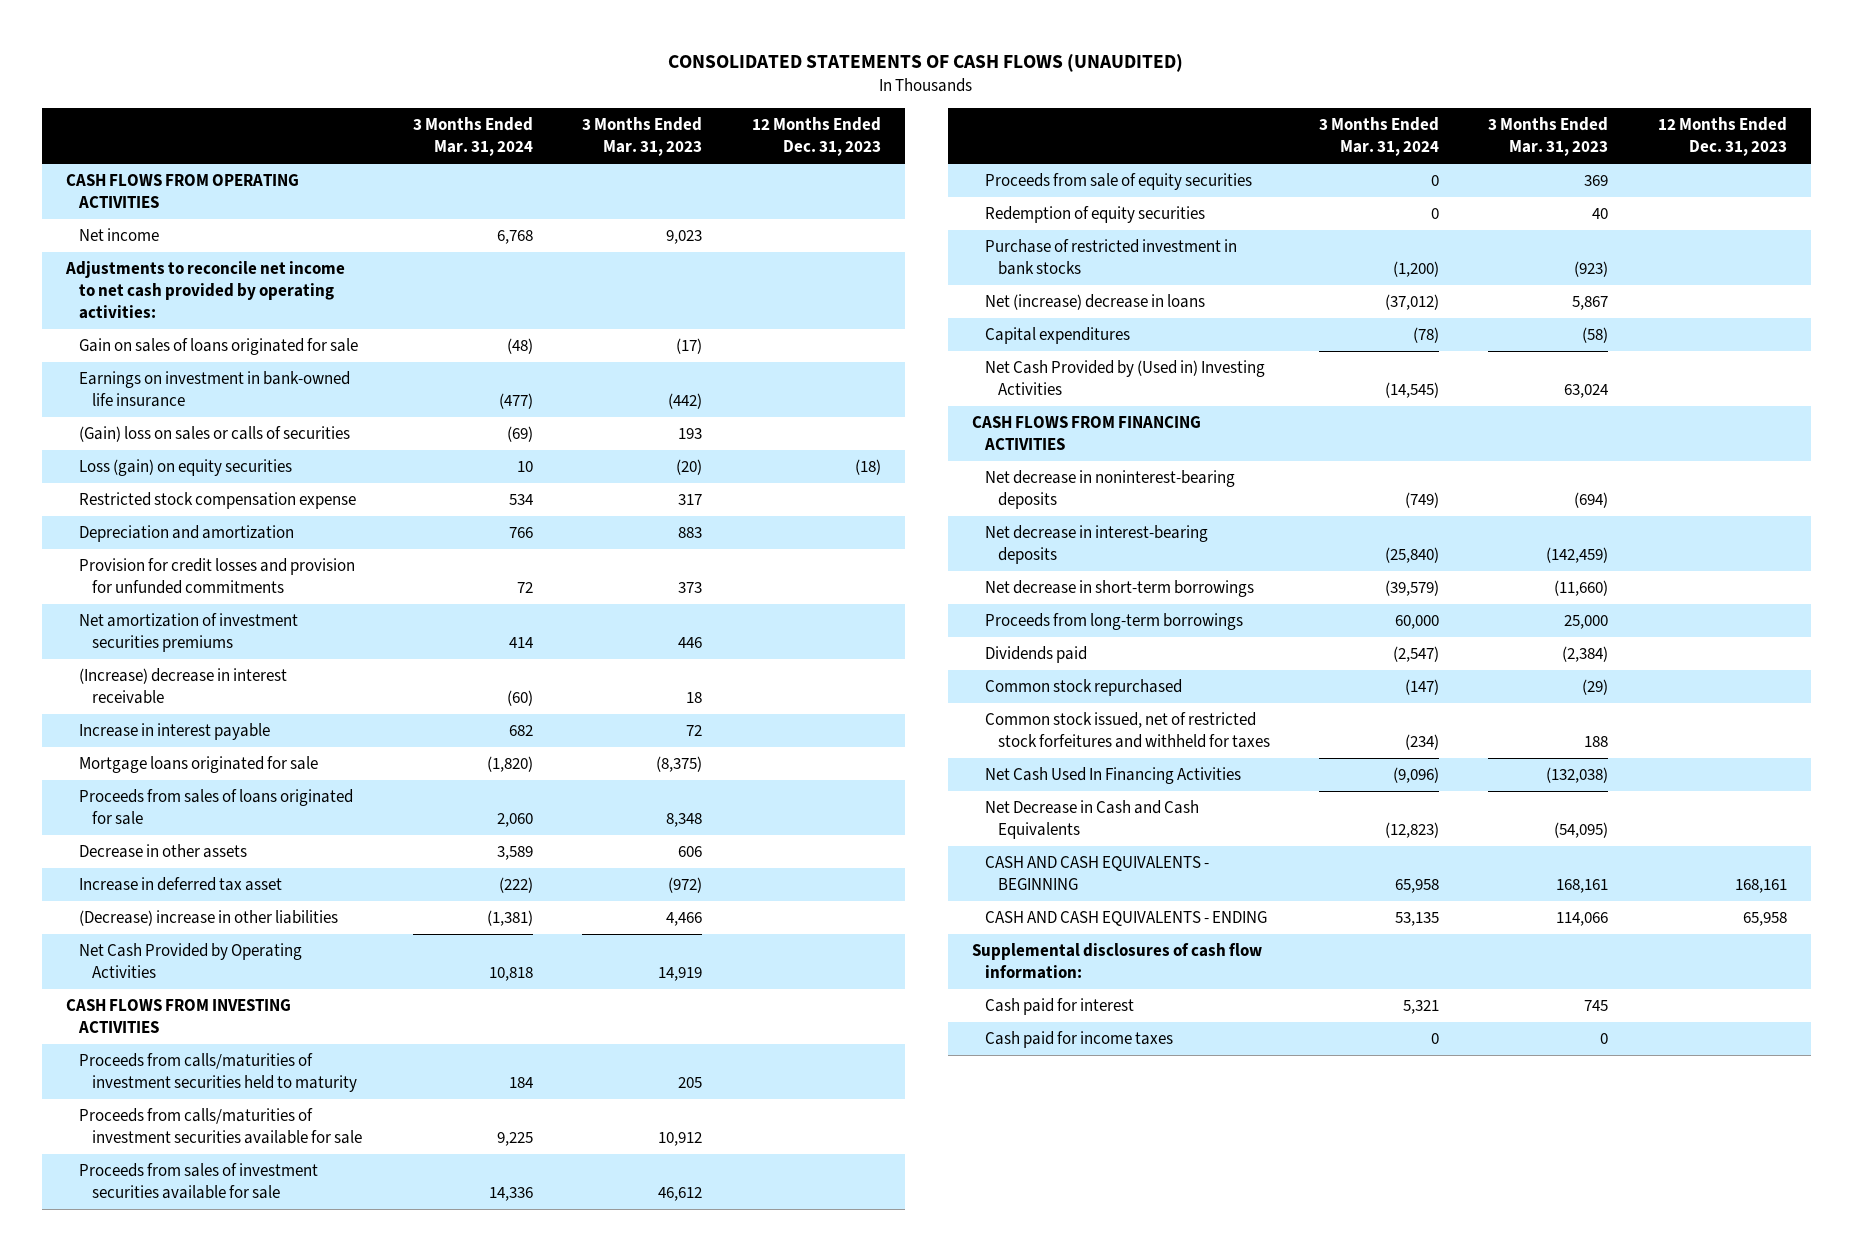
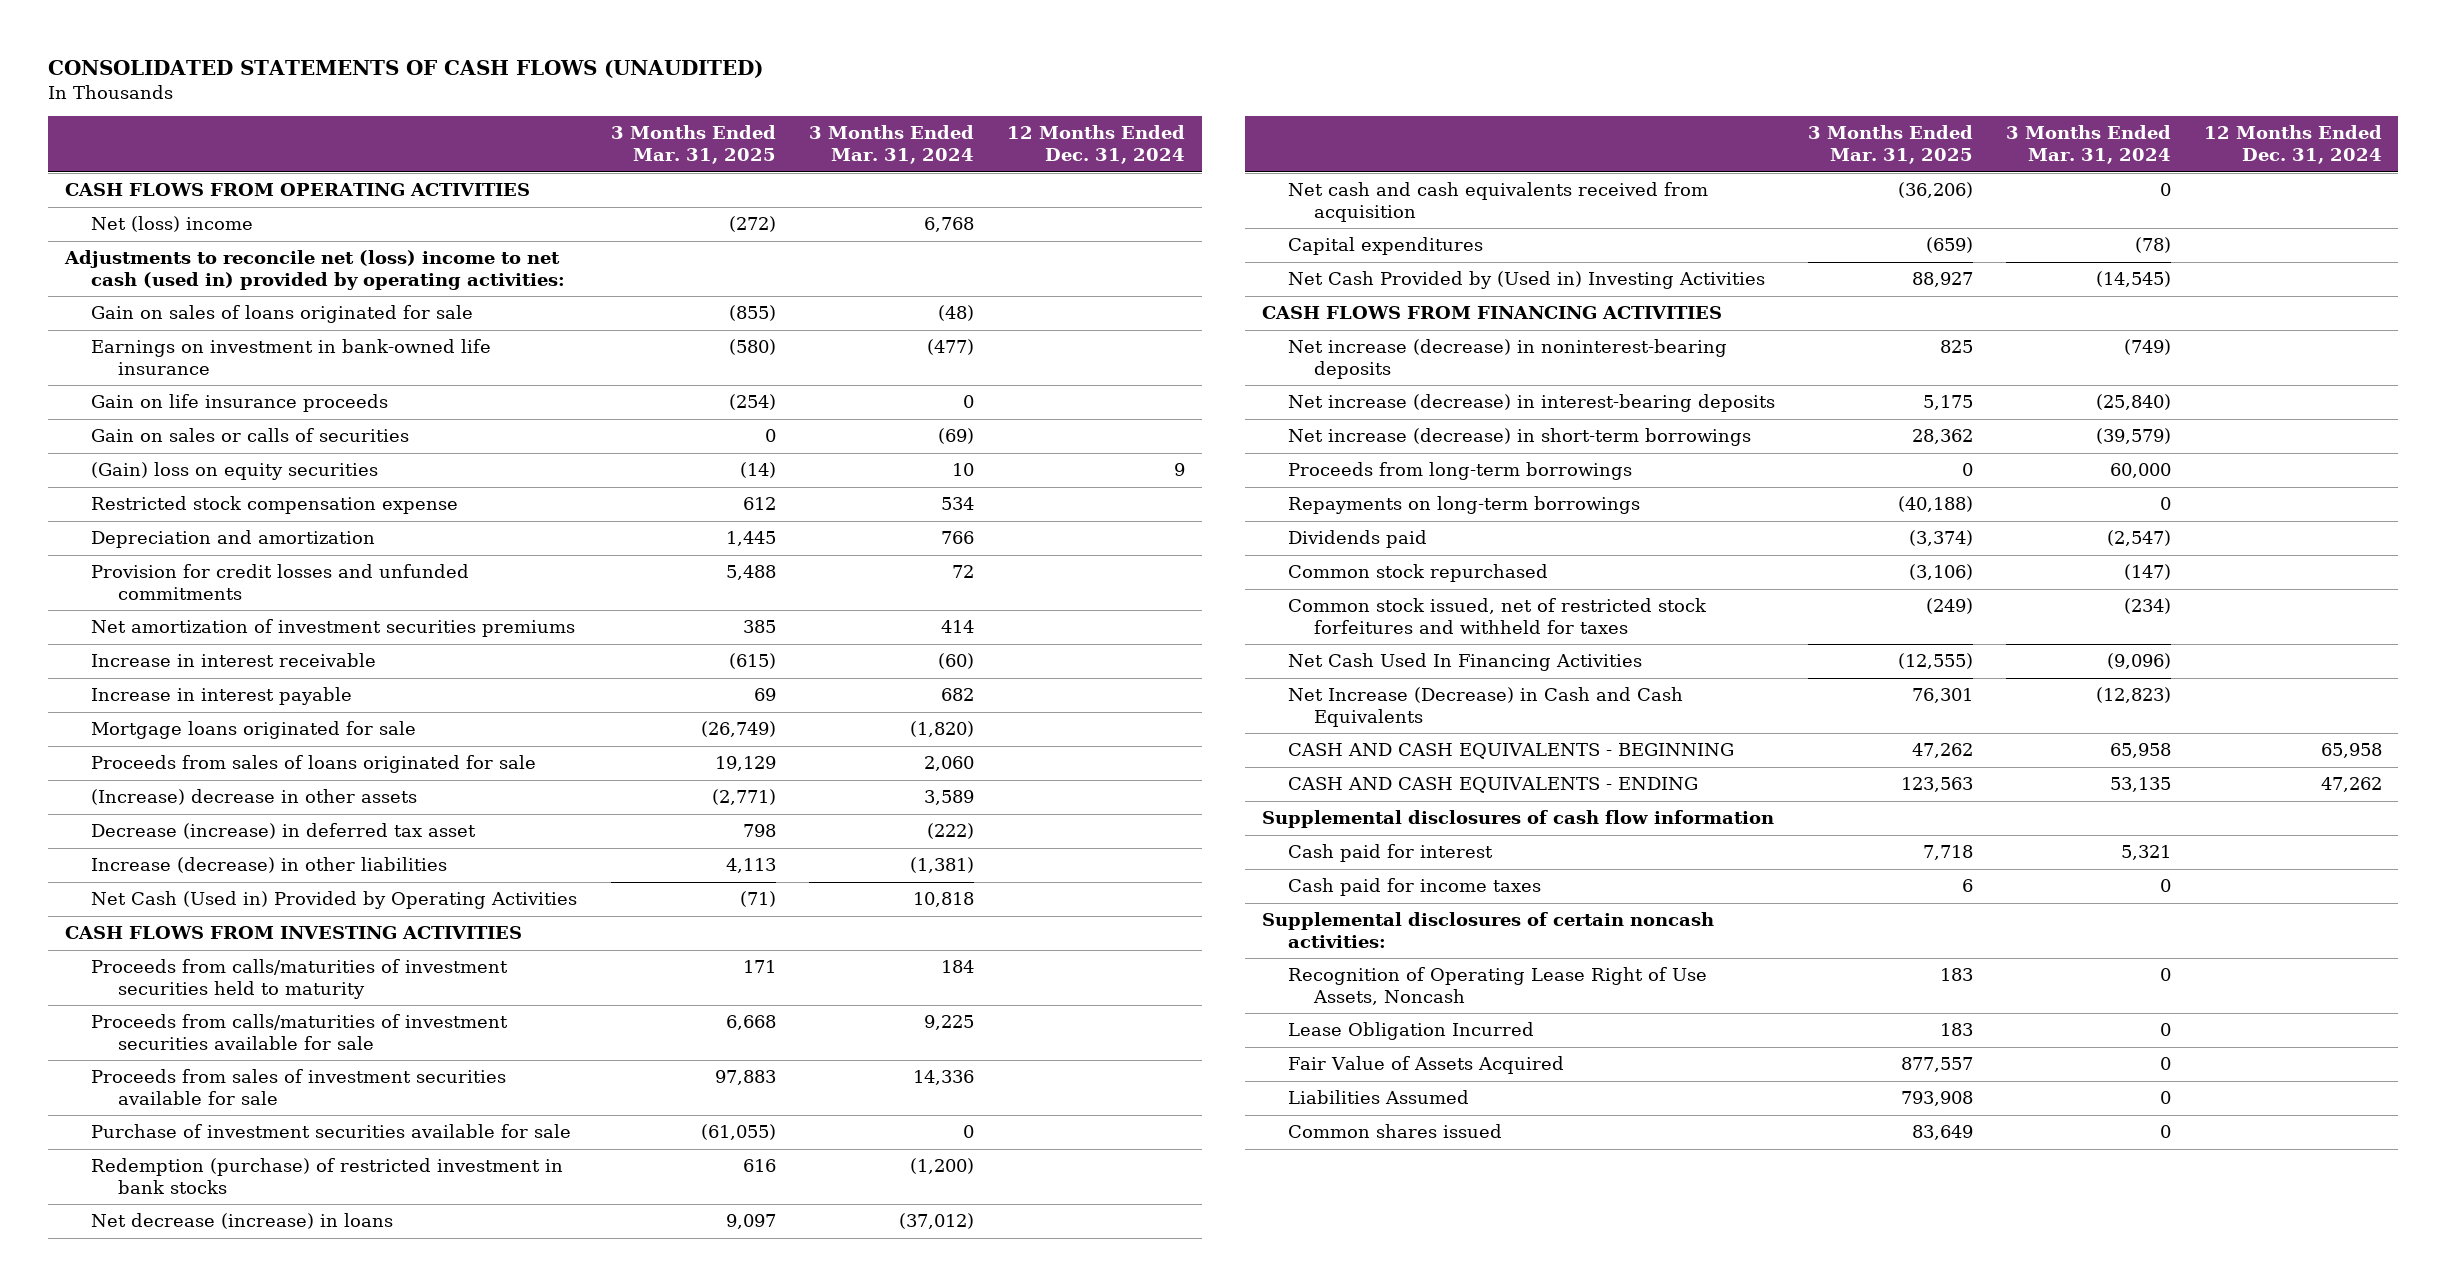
[582,117,703,156] 3 Months Ended Mar. 31, 2023 -> none
[751,117,881,156] 12 Months Ended Dec. 31, 2023 -> none
none -> [611,125,777,165] 3 Months Ended Mar. 31, 2025
none -> [1007,125,1186,165] 12 Months Ended Dec. 31, 2024
[79,228,160,242] Net income -> [91,216,254,233] Net (loss) income
[65,261,346,319] Adjustments to reconcile net income to net cash provided by operating activities: -> [63,250,566,290] Adjustments to reconcile net (loss) income to net cash (used in) provided by operating activities:
none -> [91,394,389,413] Gain on life insurance proceeds
[79,426,351,443] (Gain) loss on sales or calls of securities -> [91,428,410,443] Gain on sales or calls of securities
[79,459,293,477] Loss (gain) on equity securities -> [91,462,379,481] (Gain) loss on equity securities
[79,558,356,595] Provision for credit losses and provision for unfunded commitments -> [91,564,470,600] Provision for credit losses and unfunded commitments
[79,668,288,705] (Increase) decrease in interest receivable -> [91,653,377,668] Increase in interest receivable
[79,844,248,859] Decrease in other assets -> [91,789,418,806] (Increase) decrease in other assets
[79,877,283,892] Increase in deferred tax asset -> [91,823,477,840] Decrease (increase) in deferred tax asset
[79,910,339,927] (Decrease) increase in other liabilities -> [91,857,448,874] Increase (decrease) in other liabilities
[79,943,303,979] Net Cash Provided by Operating Activities -> [91,891,578,910] Net Cash (Used in) Provided by Operating Activities
[984,173,1252,191] Proceeds from sale of equity securities -> none
[984,206,1205,224] Redemption of equity securities -> none
none -> [91,1124,572,1139] Purchase of investment securities available for sale
[984,239,1237,276] Purchase of restricted investment in bank stocks -> [91,1158,564,1194] Redemption (purchase) of restricted investment in bank stocks
[984,294,1205,311] Net (increase) decrease in loans -> [91,1213,394,1230] Net decrease (increase) in loans
none -> [1287,182,1708,222] Net cash and cash equivalents received from acquisition
[984,470,1235,510] Net decrease in noninterest-bearing deposits -> [1287,339,1727,379] Net increase (decrease) in noninterest-bearing deposits
[984,525,1208,565] Net decrease in interest-bearing deposits -> [1287,394,1775,413] Net increase (decrease) in interest-bearing deposits
[984,580,1254,598] Net decrease in short-term borrowings -> [1287,428,1751,447] Net increase (decrease) in short-term borrowings
none -> [1287,496,1640,515] Repayments on long-term borrowings
[984,800,1199,840] Net Decrease in Cash and Cash Equivalents -> [1287,687,1683,727] Net Increase (Decrease) in Cash and Cash Equivalents
[972,943,1263,980] Supplemental disclosures of cash flow information: -> [1261,810,1774,829] Supplemental disclosures of cash flow information
none -> [1261,912,1714,948] Supplemental disclosures of certain noncash activities:
none -> [1287,967,1707,1005] Recognition of Operating Lease Right of Use Assets, Noncash
none -> [1287,1022,1534,1041] Lease Obligation Incurred
none -> [1287,1056,1564,1075] Fair Value of Assets Acquired
none -> [1287,1090,1469,1105] Liabilities Assumed
none -> [1287,1124,1502,1139] Common shares issued

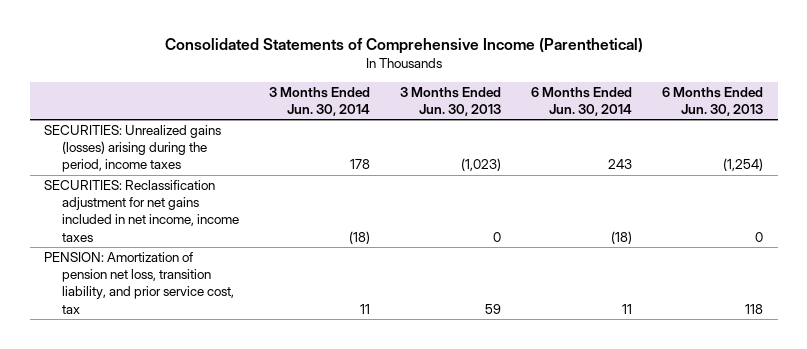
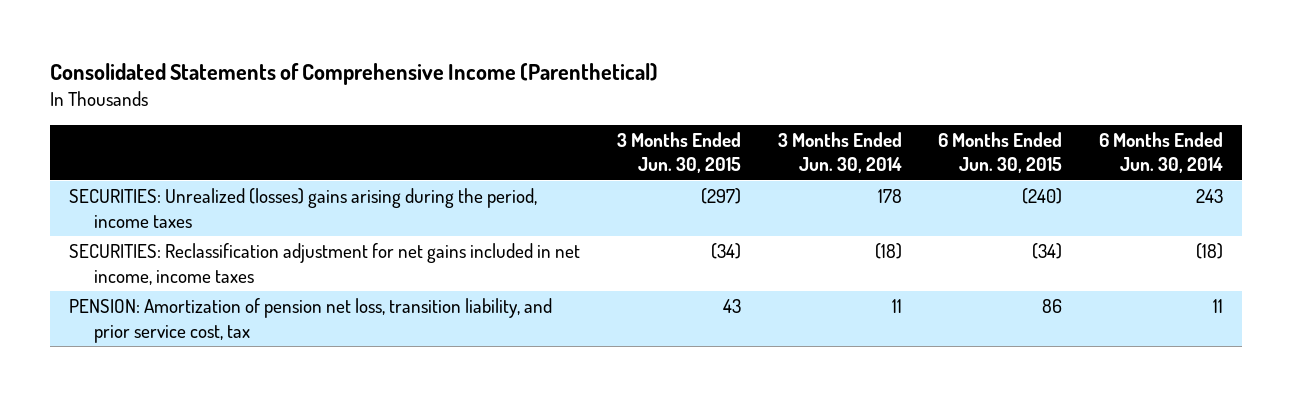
[399,86,501,116] 3 Months Ended Jun. 30, 2013 -> none
[661,86,763,116] 6 Months Ended Jun. 30, 2013 -> none
none -> [616,131,741,174] 3 Months Ended Jun. 30, 2015
none -> [938,131,1063,174] 6 Months Ended Jun. 30, 2015
[44,125,222,173] SECURITIES: Unrealized gains (losses) arising during the period, income taxes -> [68,188,537,228] SECURITIES: Unrealized (losses) gains arising during the period, income taxes

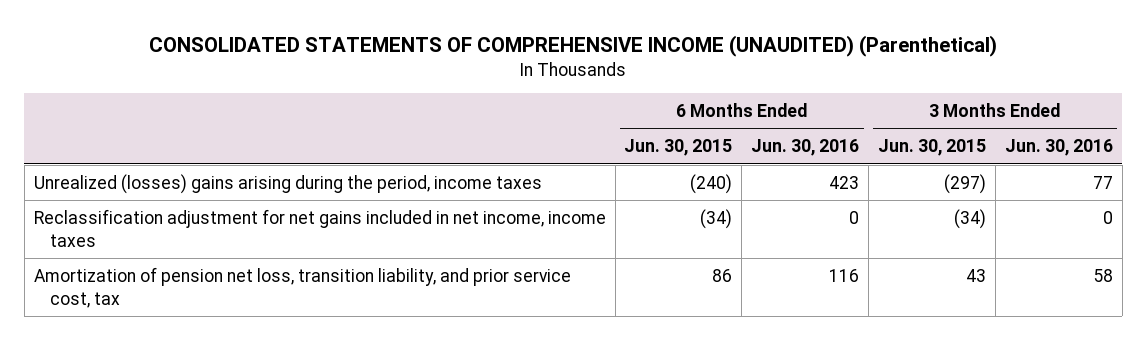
[50,62,659,85] Consolidated Statements of Comprehensive Income (Parenthetical) -> [149,34,998,57] CONSOLIDATED STATEMENTS OF COMPREHENSIVE INCOME (UNAUDITED) (Parenthetical)
[777,131,902,174] 3 Months Ended Jun. 30, 2014 -> none
[1099,131,1224,174] 6 Months Ended Jun. 30, 2014 -> none
none -> [751,139,860,157] Jun. 30, 2016
none -> [1004,139,1113,157] Jun. 30, 2016
[68,188,537,228] SECURITIES: Unrealized (losses) gains arising during the period, income taxes -> [33,173,542,194] Unrealized (losses) gains arising during the period, income taxes
[68,243,580,285] SECURITIES: Reclassification adjustment for net gains included in net income, income taxes -> [33,208,606,247] Reclassification adjustment for net gains included in net income, income taxes
[68,298,552,343] PENSION: Amortization of pension net loss, transition liability, and prior service cost, tax -> [33,266,571,308] Amortization of pension net loss, transition liability, and prior service cost, tax

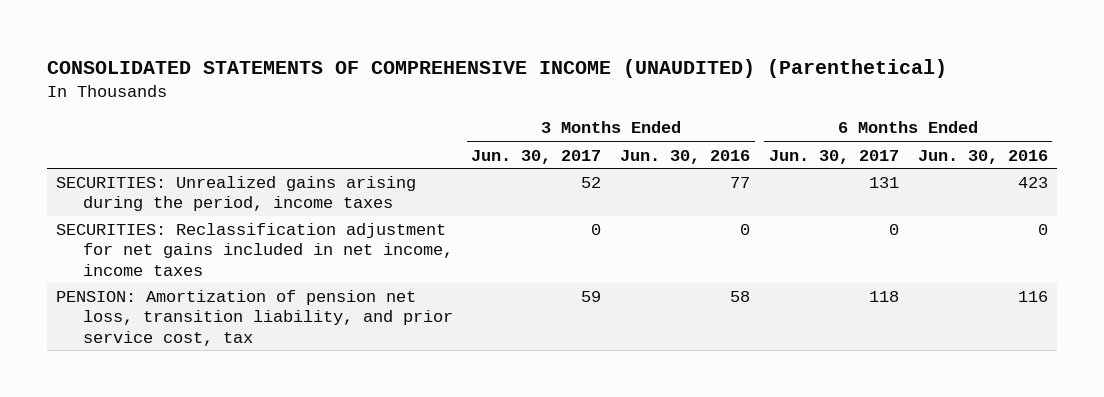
[624,139,733,157] Jun. 30, 2015 -> none
[877,139,986,157] Jun. 30, 2015 -> none
none -> [471,149,602,164] Jun. 30, 2017
none -> [768,149,899,164] Jun. 30, 2017
[33,173,542,194] Unrealized (losses) gains arising during the period, income taxes -> [56,176,417,212] SECURITIES: Unrealized gains arising during the period, income taxes
[33,208,606,247] Reclassification adjustment for net gains included in net income, income taxes -> [56,223,453,276] SECURITIES: Reclassification adjustment for net gains included in net income, income taxes
[33,266,571,308] Amortization of pension net loss, transition liability, and prior service cost, tax -> [56,290,453,346] PENSION: Amortization of pension net loss, transition liability, and prior service cost, tax

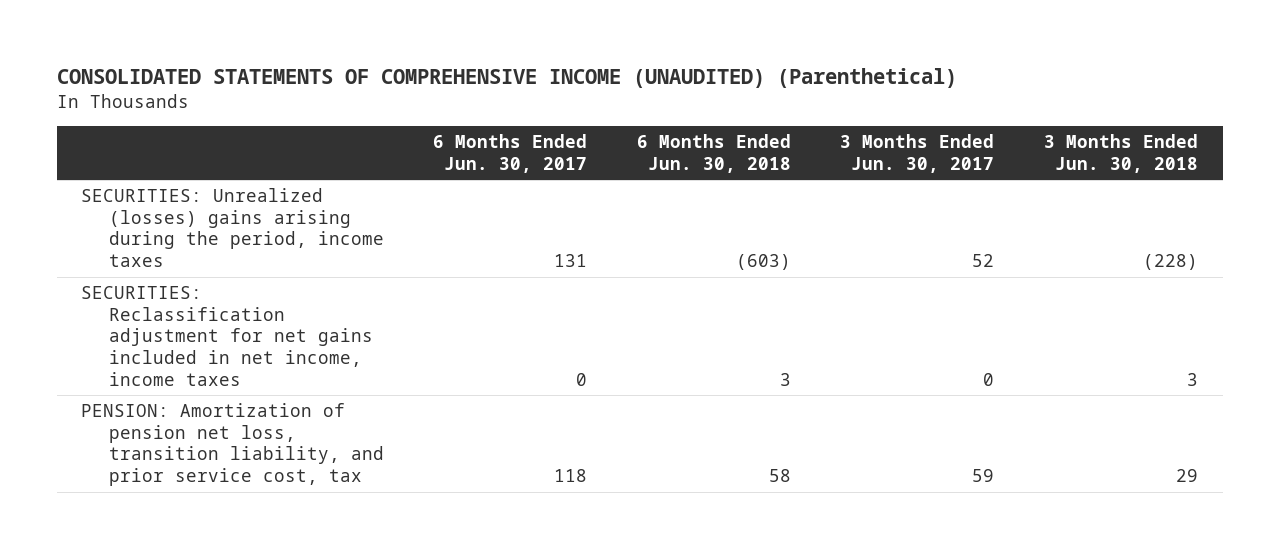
[620,149,751,164] Jun. 30, 2016 -> none
[917,149,1048,164] Jun. 30, 2016 -> none
none -> [636,134,791,173] 6 Months Ended Jun. 30, 2018
none -> [1043,134,1198,173] 3 Months Ended Jun. 30, 2018
[56,176,417,212] SECURITIES: Unrealized gains arising during the period, income taxes -> [81,188,384,268] SECURITIES: Unrealized (losses) gains arising during the period, income taxes

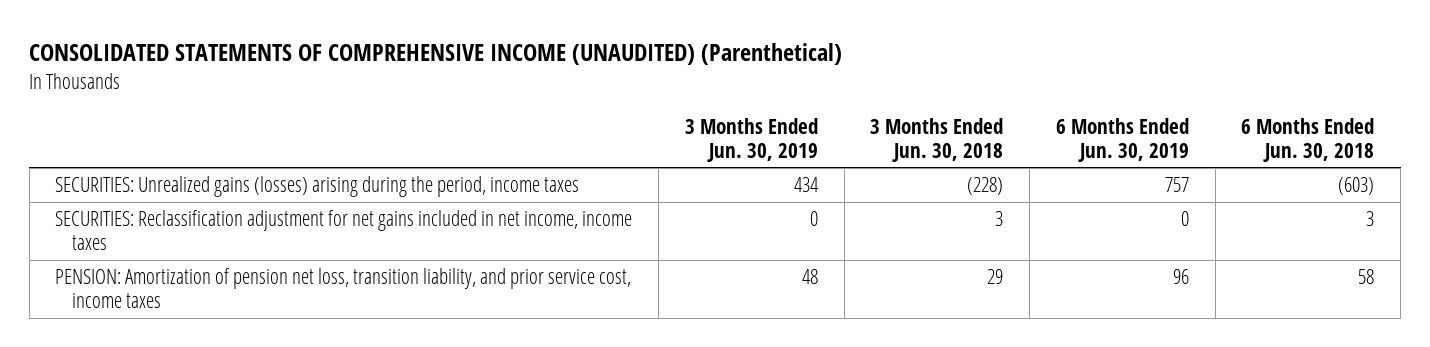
[433,134,588,173] 6 Months Ended Jun. 30, 2017 -> none
[840,134,995,173] 3 Months Ended Jun. 30, 2017 -> none
none -> [684,117,818,162] 3 Months Ended Jun. 30, 2019
none -> [1055,117,1189,162] 6 Months Ended Jun. 30, 2019
[81,188,384,268] SECURITIES: Unrealized (losses) gains arising during the period, income taxes -> [55,176,580,198] SECURITIES: Unrealized gains (losses) arising during the period, income taxes
[81,403,384,487] PENSION: Amortization of pension net loss, transition liability, and prior service cost, tax -> [55,268,632,309] PENSION: Amortization of pension net loss, transition liability, and prior service cost, income taxes

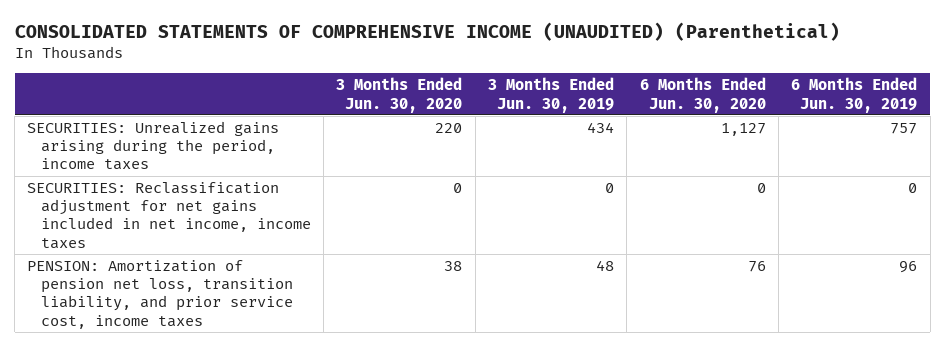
[870,117,1004,162] 3 Months Ended Jun. 30, 2018 -> none
[1241,117,1375,162] 6 Months Ended Jun. 30, 2018 -> none
none -> [336,77,463,113] 3 Months Ended Jun. 30, 2020
none -> [639,77,766,113] 6 Months Ended Jun. 30, 2020
[55,176,580,198] SECURITIES: Unrealized gains (losses) arising during the period, income taxes -> [27,120,280,171] SECURITIES: Unrealized gains arising during the period, income taxes

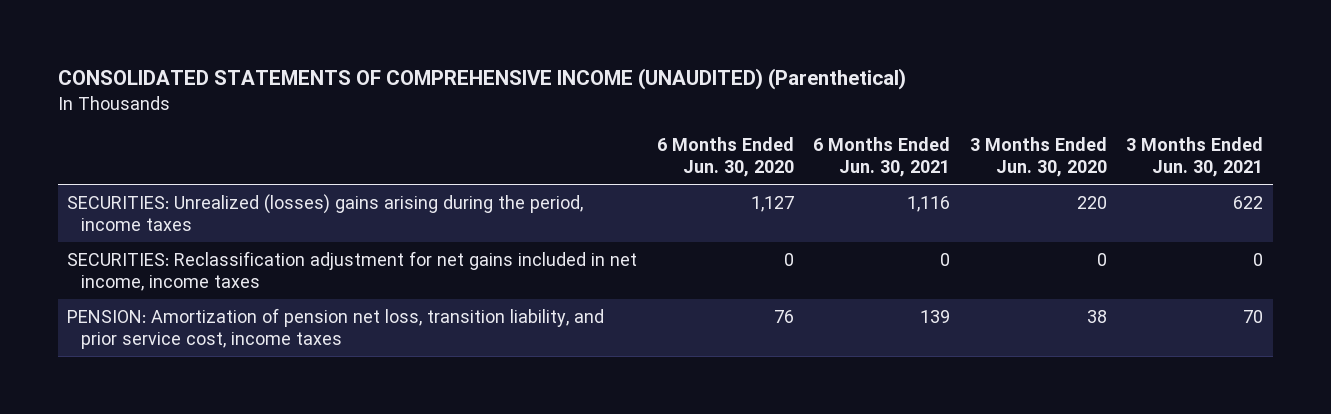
[487,77,614,113] 3 Months Ended Jun. 30, 2019 -> none
[791,77,918,113] 6 Months Ended Jun. 30, 2019 -> none
none -> [813,137,951,178] 6 Months Ended Jun. 30, 2021
none -> [1126,137,1264,178] 3 Months Ended Jun. 30, 2021
[27,120,280,171] SECURITIES: Unrealized gains arising during the period, income taxes -> [67,193,584,231] SECURITIES: Unrealized (losses) gains arising during the period, income taxes

